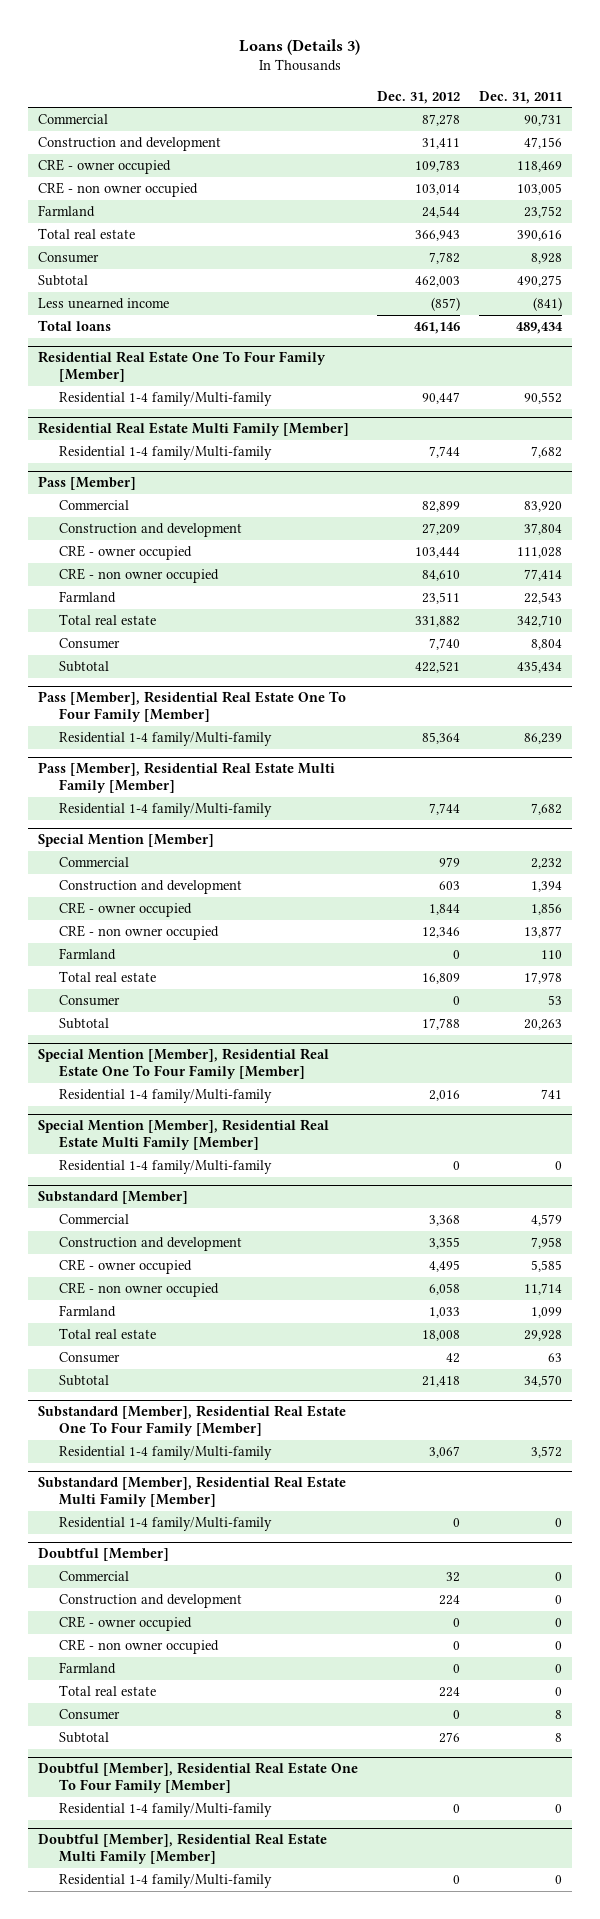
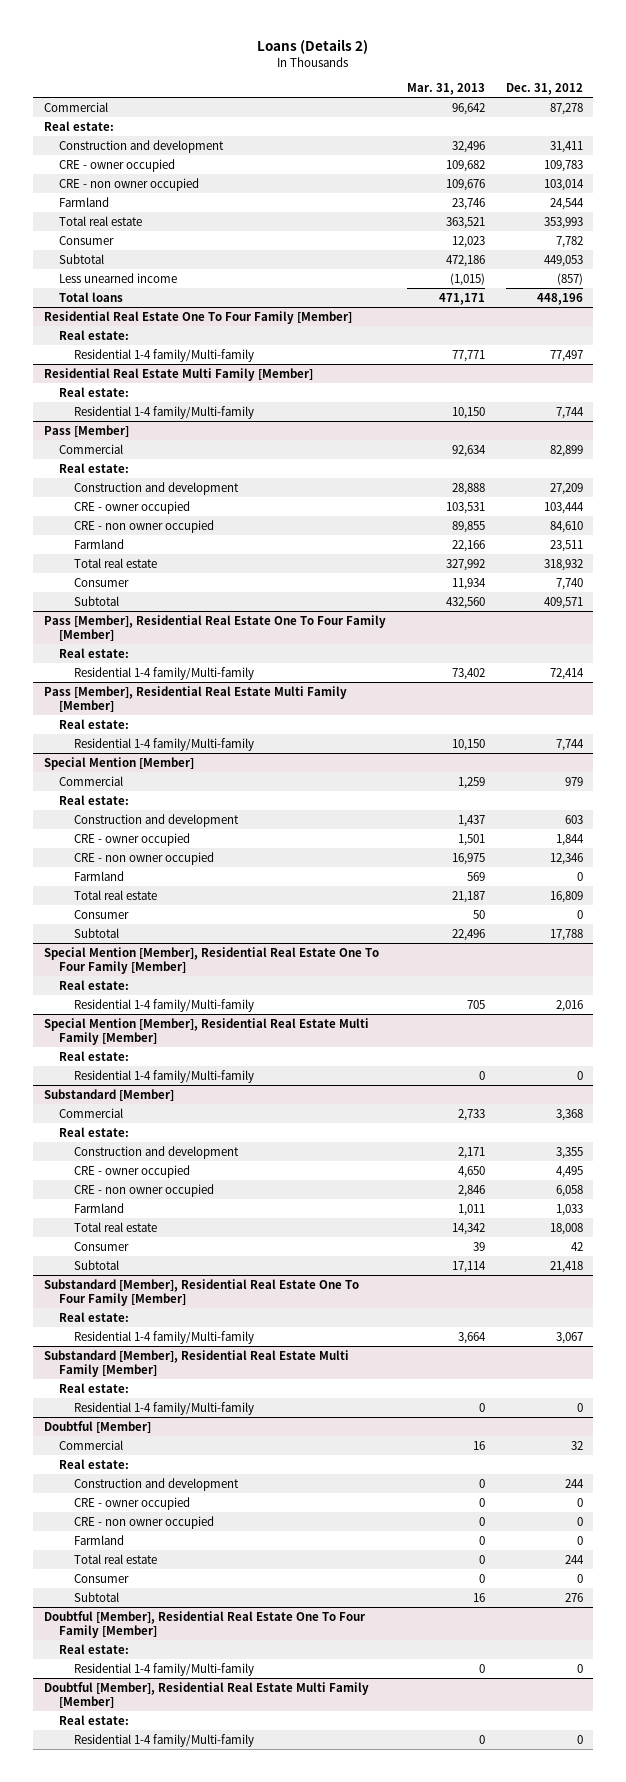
[238,38,360,55] Loans (Details 3) -> [257,39,369,55] Loans (Details 2)
[479,90,563,104] Dec. 31, 2011 -> none
none -> [406,83,485,96] Mar. 31, 2013
none -> [43,120,114,131] Real estate:
[414,230,460,242] 366,943 -> [543,216,583,229] 353,993
[414,276,460,288] 462,003 -> [543,254,583,267] 449,053
[413,322,460,335] 461,146 -> [536,292,583,305] 448,196
none -> [58,329,129,340] Real estate:
[421,392,460,405] 90,447 -> [549,349,583,362] 77,497
none -> [58,386,129,397] Real estate:
none -> [58,462,129,473] Real estate:
[414,616,460,628] 331,882 -> [543,558,583,571] 318,932
[414,661,460,674] 422,521 -> [543,596,583,609] 409,571
none -> [58,647,129,658] Real estate:
[421,732,460,745] 85,364 -> [549,667,584,680] 72,414
none -> [58,718,129,729] Real estate:
none -> [58,794,129,805] Real estate:
none -> [58,979,129,990] Real estate:
none -> [58,1050,129,1061] Real estate:
none -> [58,1126,129,1137] Real estate:
none -> [58,1311,129,1322] Real estate:
none -> [58,1382,129,1393] Real estate:
none -> [58,1458,129,1469] Real estate:
[438,1595,460,1606] 224 -> [564,1478,584,1488] 244
[438,1687,460,1698] 224 -> [564,1554,584,1564] 244
none -> [58,1643,129,1654] Real estate:
none -> [58,1714,129,1725] Real estate:

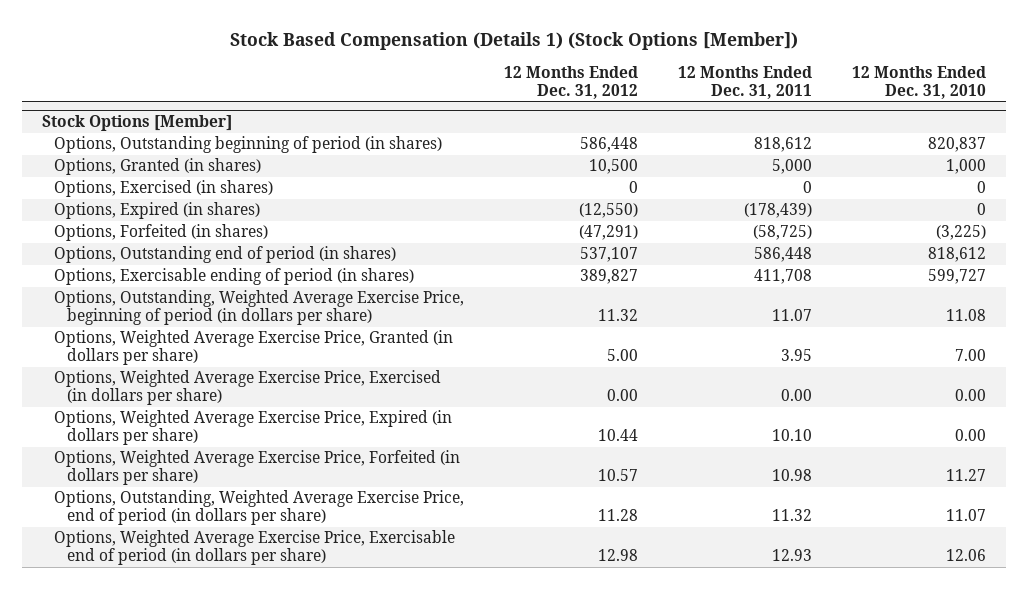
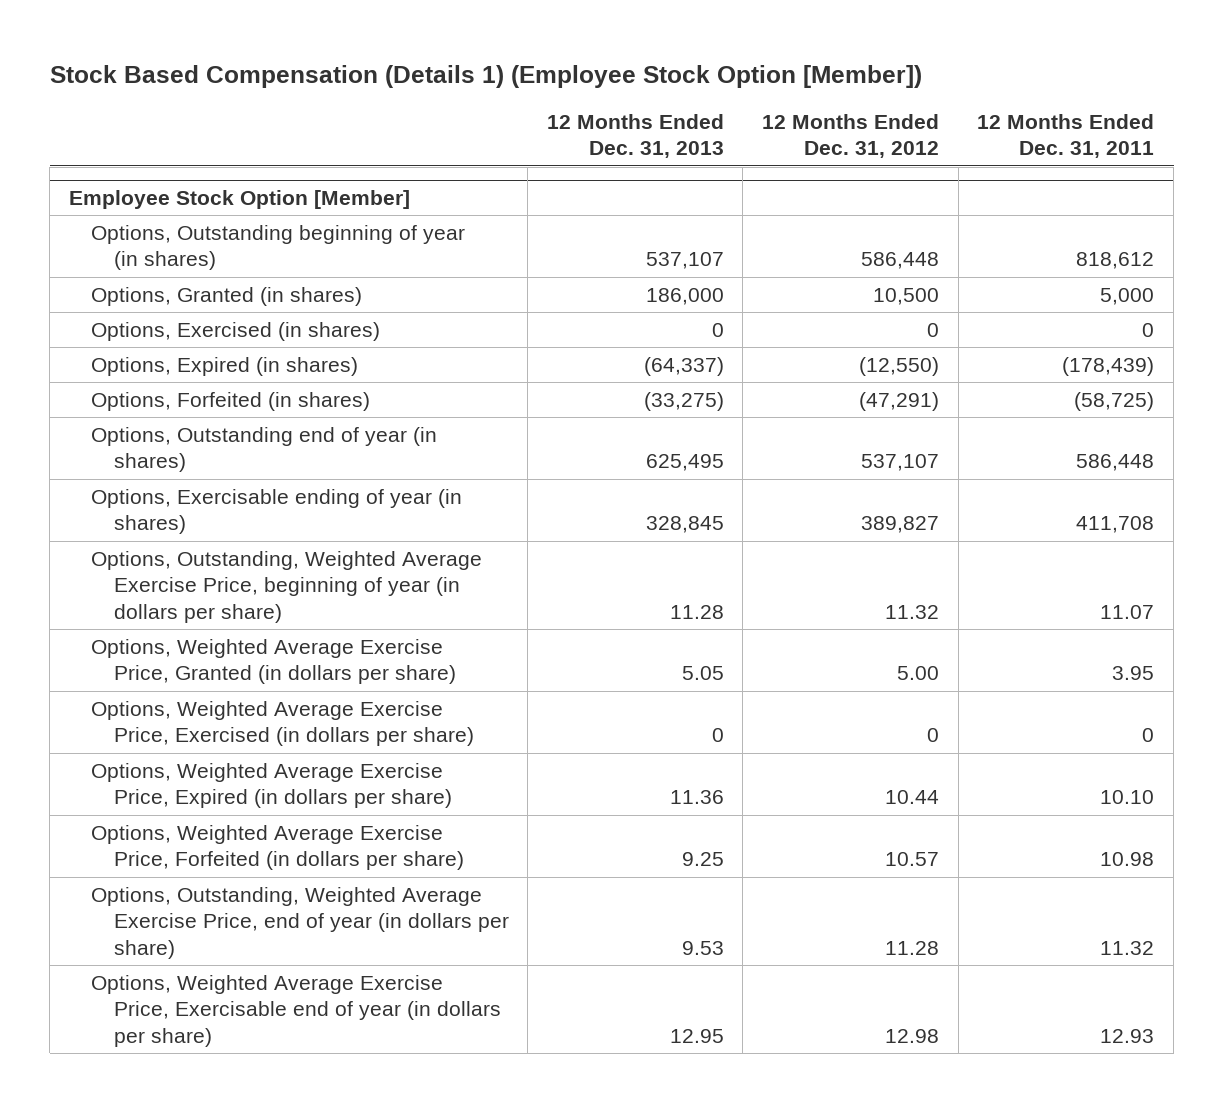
[230,31,799,50] Stock Based Compensation (Details 1) (Stock Options [Member]) -> [49,64,922,88] Stock Based Compensation (Details 1) (Employee Stock Option [Member])
[852,65,987,99] 12 Months Ended Dec. 31, 2010 -> none
none -> [546,113,724,159] 12 Months Ended Dec. 31, 2013
[42,115,233,132] Stock Options [Member] -> [69,190,411,210] Employee Stock Option [Member]
[54,136,443,154] Options, Outstanding beginning of period (in shares) -> [91,224,466,271] Options, Outstanding beginning of year (in shares)
[54,246,397,264] Options, Outstanding end of period (in shares) -> [91,426,438,473] Options, Outstanding end of year (in shares)
[54,268,415,286] Options, Exercisable ending of period (in shares) -> [91,488,463,535] Options, Exercisable ending of year (in shares)
[54,290,465,326] Options, Outstanding, Weighted Average Exercise Price, beginning of period (in dollars per share) -> [91,550,483,623] Options, Outstanding, Weighted Average Exercise Price, beginning of year (in dollars per share)
[607,389,639,402] 0.00 -> [927,728,940,743] 0
[781,389,813,402] 0.00 -> [1142,728,1155,743] 0
[54,490,465,526] Options, Outstanding, Weighted Average Exercise Price, end of period (in dollars per share) -> [91,886,509,959] Options, Outstanding, Weighted Average Exercise Price, end of year (in dollars per share)
[54,530,456,566] Options, Weighted Average Exercise Price, Exercisable end of period (in dollars per share) -> [91,974,501,1047] Options, Weighted Average Exercise Price, Exercisable end of year (in dollars per share)

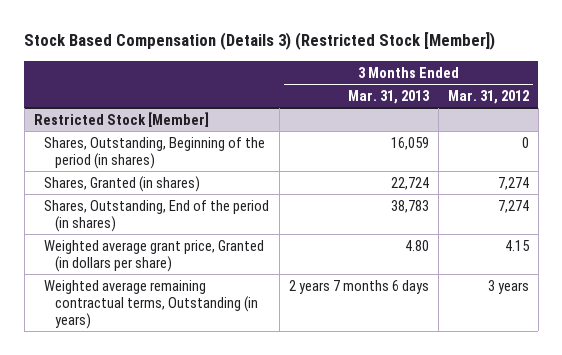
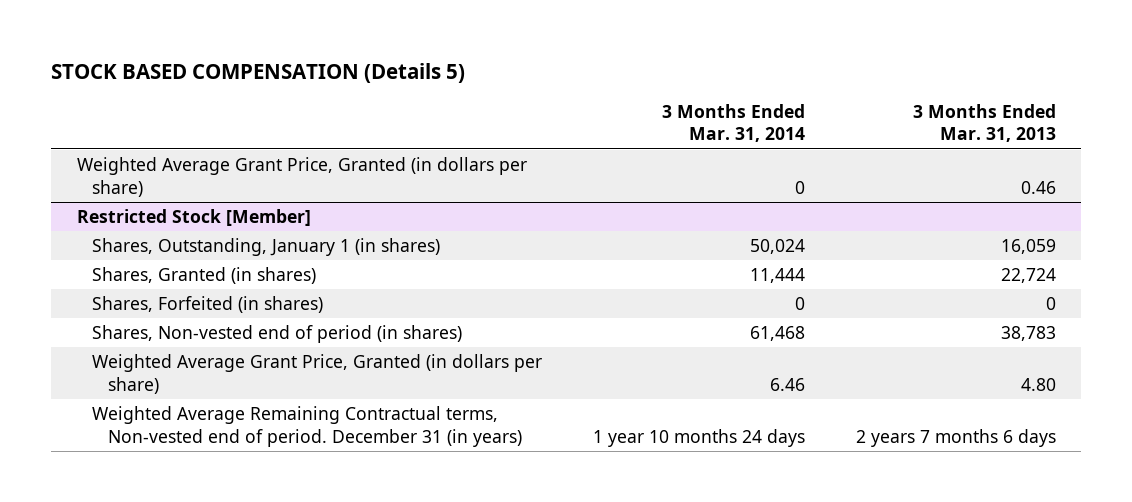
[24,32,496,51] Stock Based Compensation (Details 3) (Restricted Stock [Member]) -> [51,62,466,83] STOCK BASED COMPENSATION (Details 5)
[447,89,529,104] Mar. 31, 2012 -> none
none -> [661,103,805,143] 3 Months Ended Mar. 31, 2014
none -> [76,157,527,197] Weighted Average Grant Price, Granted (in dollars per share)
[44,136,266,169] Shares, Outstanding, Beginning of the period (in shares) -> [92,238,441,257] Shares, Outstanding, January 1 (in shares)
none -> [92,296,324,314] Shares, Forfeited (in shares)
[44,199,270,232] Shares, Outstanding, End of the period (in shares) -> [92,325,463,344] Shares, Non-vested end of period (in shares)
[44,239,265,272] Weighted average grant price, Granted (in dollars per share) -> [92,354,543,394] Weighted Average Grant Price, Granted (in dollars per share)
[44,279,259,329] Weighted average remaining contractual terms, Outstanding (in years) -> [92,406,522,447] Weighted Average Remaining Contractual terms, Non-vested end of period. December 31 (in years)

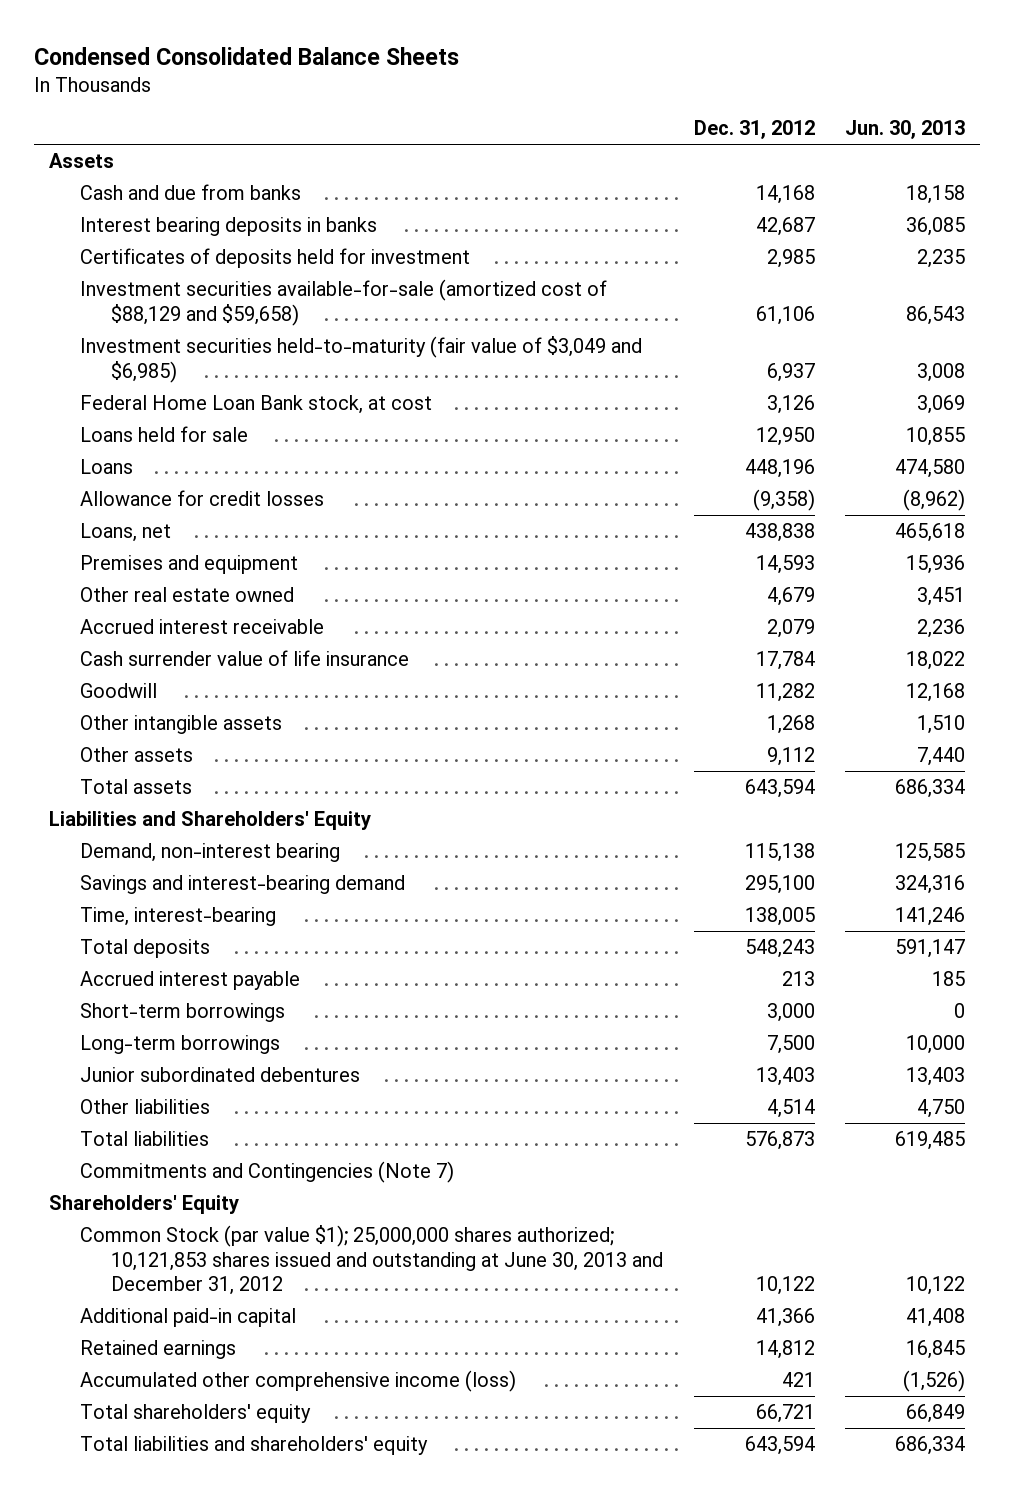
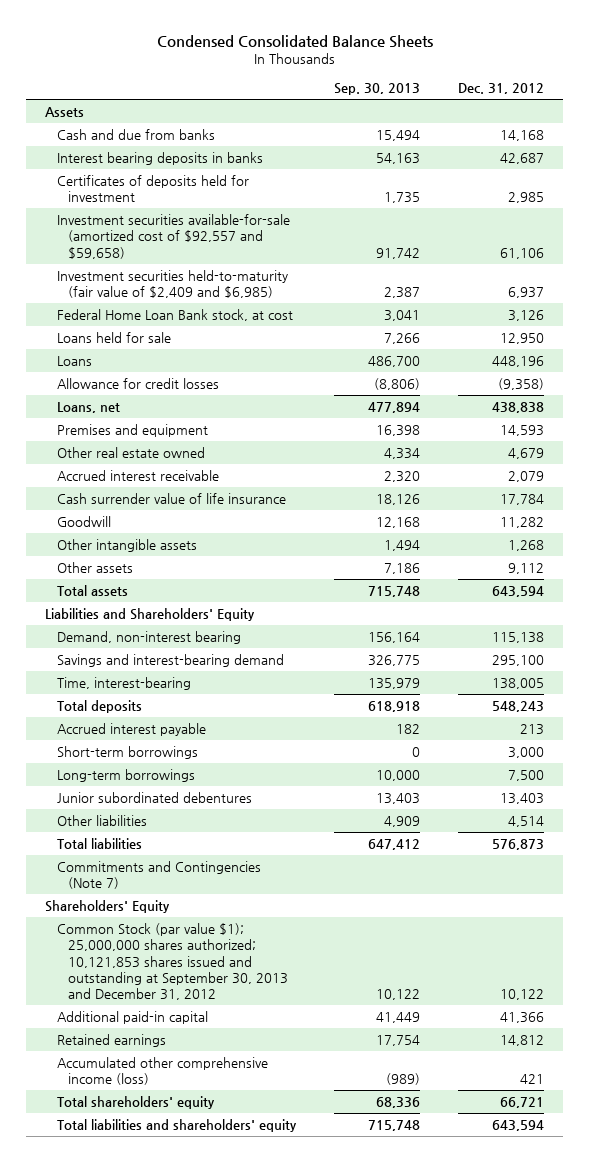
[844,120,965,140] Jun. 30, 2013 -> none
none -> [333,83,420,96] Sep. 30, 2013
[80,279,608,326] Investment securities available-for-sale (amortized cost of $88,129 and $59,658) -> [56,214,290,259] Investment securities available-for-sale (amortized cost of $92,557 and $59,658)
[80,336,643,383] Investment securities held-to-maturity (fair value of $3,049 and $6,985) -> [56,270,288,299] Investment securities held-to-maturity (fair value of $2,409 and $6,985)
[80,1225,664,1296] Common Stock (par value $1); 25,000,000 shares authorized; 10,121,853 shares issued and outstanding at June 30, 2013 and December 31, 2012 -> [56,923,289,1001] Common Stock (par value $1); 25,000,000 shares authorized; 10,121,853 shares issued and outstanding at September 30, 2013 and December 31, 2012

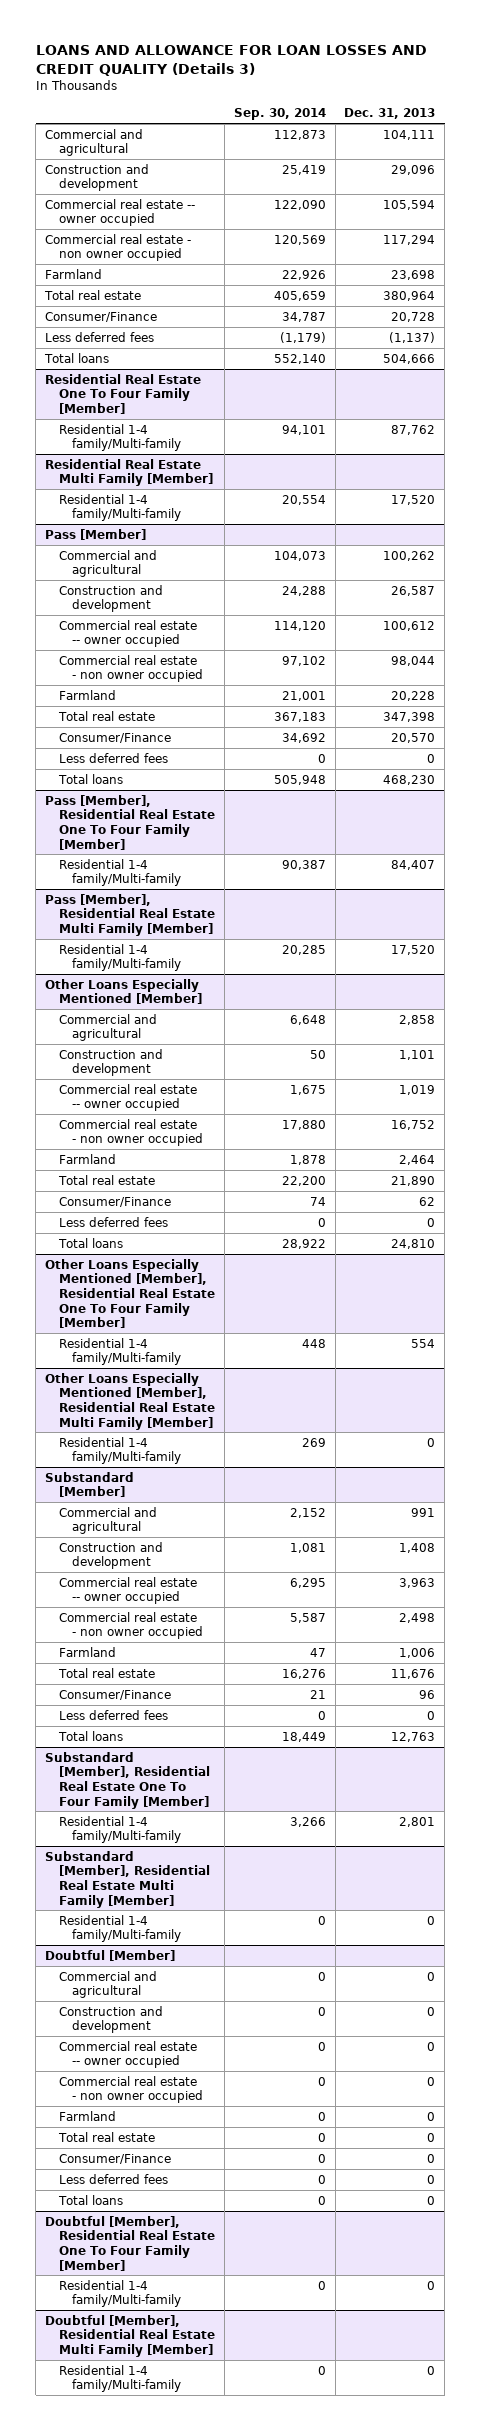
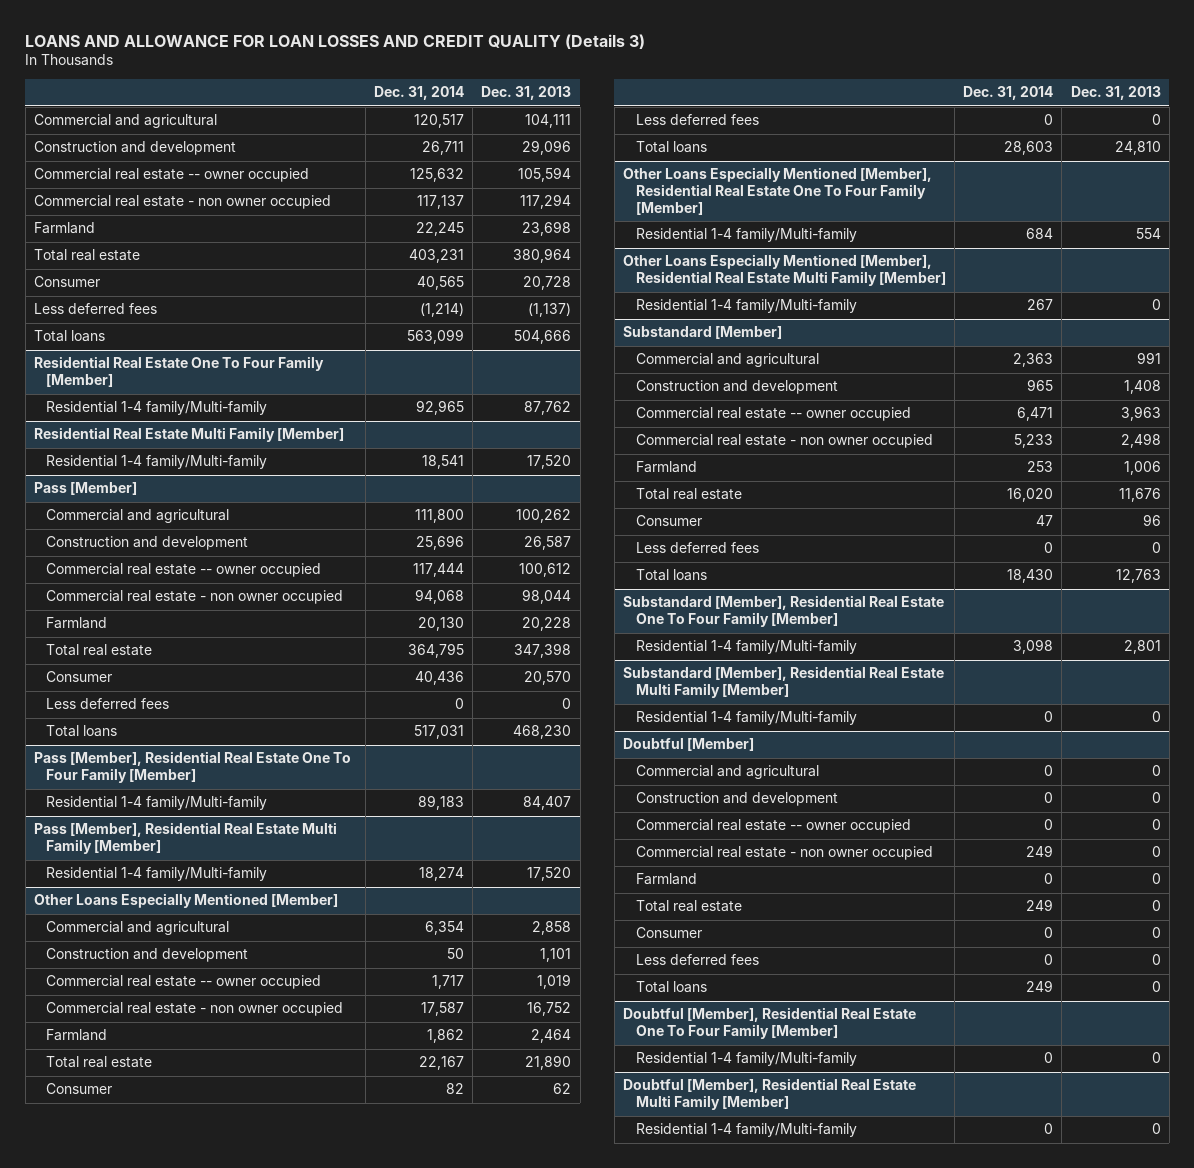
[233,108,326,121] Sep. 30, 2014 -> none
none -> [373,86,464,101] Dec. 31, 2014
[45,311,158,322] Consumer/Finance -> [33,276,100,288] Consumer
[58,732,171,743] Consumer/Finance -> [46,671,113,683] Consumer
[58,1196,171,1207] Consumer/Finance -> [46,1083,113,1095] Consumer
[58,1689,171,1700] Consumer/Finance -> [635,515,702,527] Consumer
[58,2153,171,2164] Consumer/Finance -> [635,927,702,939] Consumer

